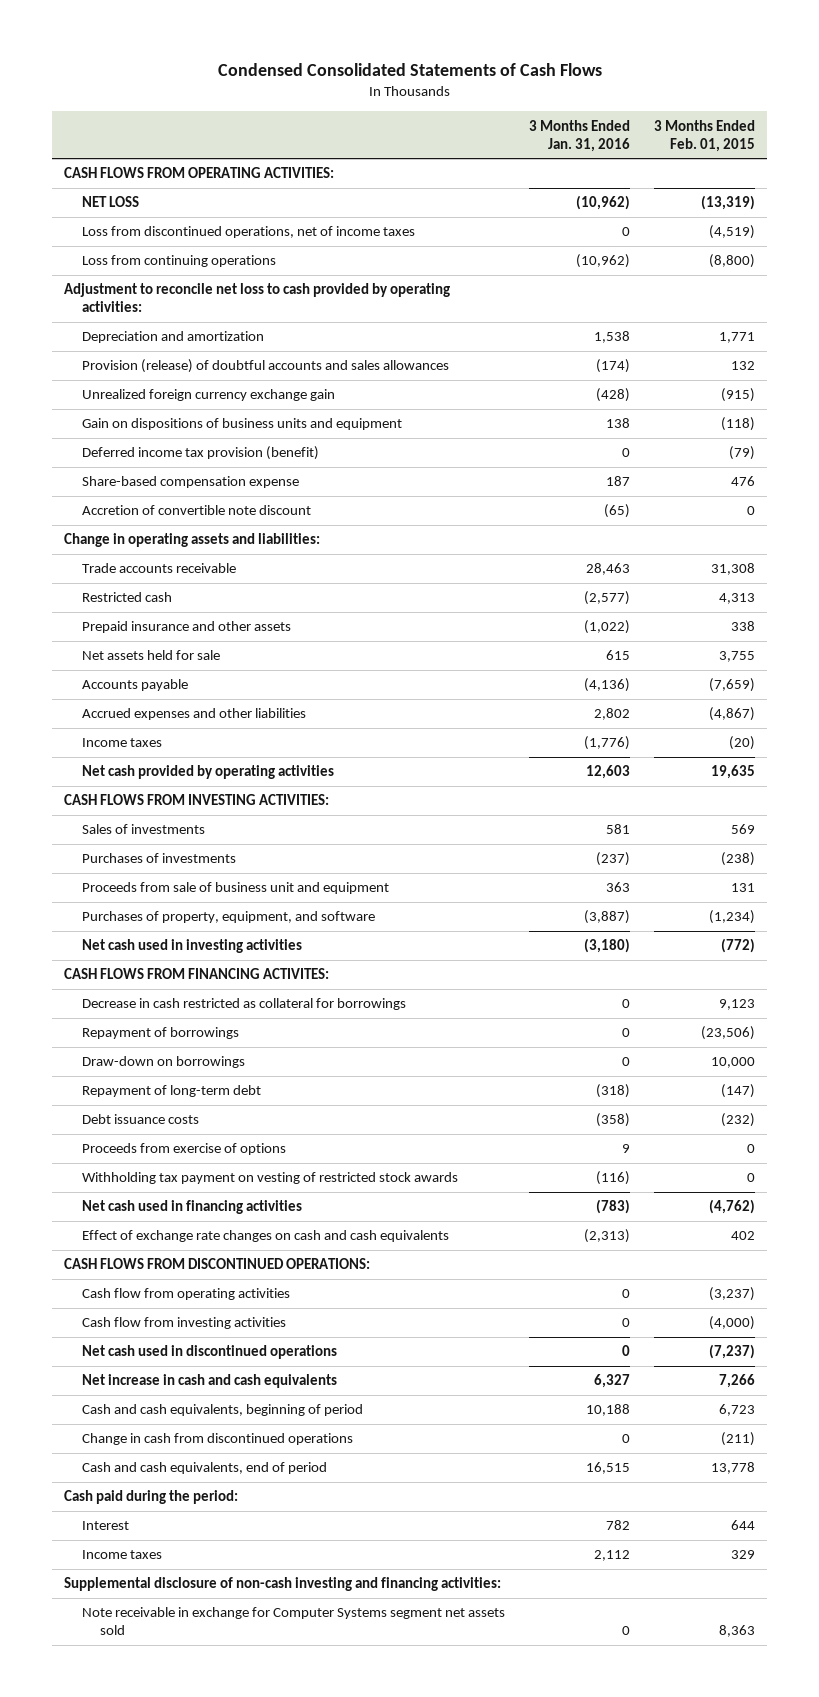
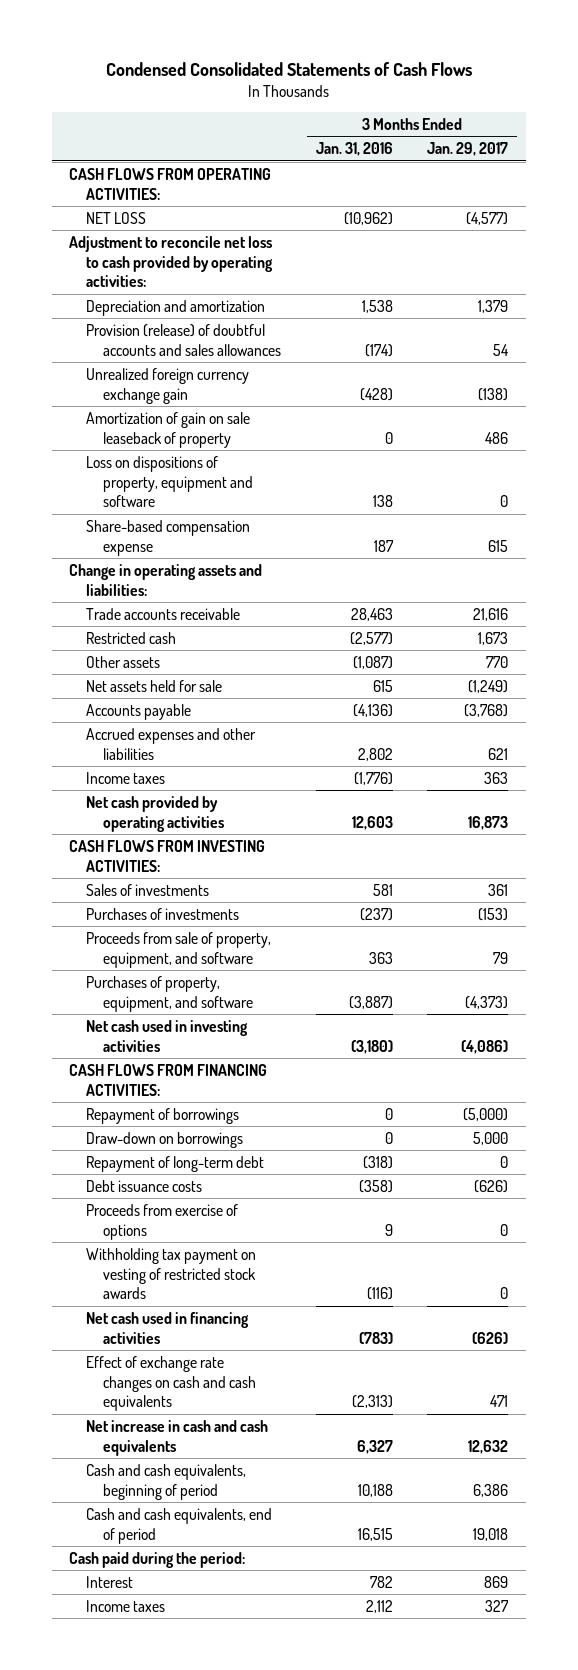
[653,119,755,152] 3 Months Ended Feb. 01, 2015 -> none
none -> [427,142,509,157] Jan. 29, 2017
[81,226,415,239] Loss from discontinued operations, net of income taxes -> none
[81,255,276,268] Loss from continuing operations -> none
[81,446,319,461] Deferred income tax provision (benefit) -> none
none -> [86,411,251,448] Amortization of gain on sale leaseback of property
[81,418,402,431] Gain on dispositions of business units and equipment -> [86,455,254,508] Loss on dispositions of property, equipment and software
[81,505,311,516] Accretion of convertible note discount -> none
[81,621,291,634] Prepaid insurance and other assets -> none
none -> [86,655,161,668] Other assets
[81,882,389,895] Proceeds from sale of business unit and equipment -> [86,931,272,968] Proceeds from sale of property, equipment, and software
[81,998,406,1011] Decrease in cash restricted as collateral for borrowings -> none
[64,968,330,980] CASH FLOWS FROM FINANCING ACTIVITES: -> [69,1063,268,1096] CASH FLOWS FROM FINANCING ACTIVITIES:
[64,1258,371,1270] CASH FLOWS FROM DISCONTINUED OPERATIONS: -> none
[81,1288,290,1301] Cash flow from operating activities -> none
[81,1317,286,1330] Cash flow from investing activities -> none
[81,1345,337,1360] Net cash used in discontinued operations -> none
[81,1433,353,1446] Change in cash from discontinued operations -> none
[64,1577,502,1592] Supplemental disclosure of non-cash investing and financing activities: -> none
[81,1607,505,1636] Note receivable in exchange for Computer Systems segment net assets sold -> none

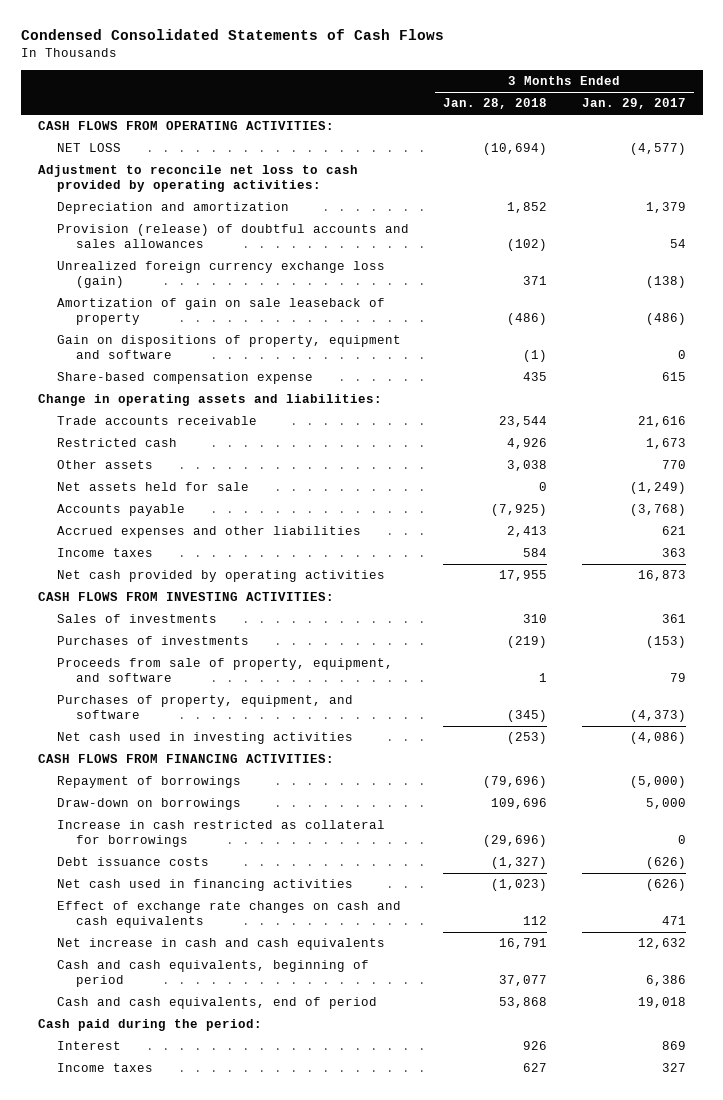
[315,142,393,157] Jan. 31, 2016 -> none
none -> [443,98,548,110] Jan. 28, 2018
[86,367,250,404] Unrealized foreign currency exchange gain -> [56,261,385,289] Unrealized foreign currency exchange loss (gain)
[485,431,509,444] 486 -> [645,313,686,326] (486)
[86,455,254,508] Loss on dispositions of property, equipment and software -> [56,335,401,360] Gain on dispositions of property, equipment and software
[86,1155,265,1172] Repayment of long-term debt -> none
none -> [56,820,385,848] Increase in cash restricted as collateral for borrowings
[86,1203,239,1240] Proceeds from exercise of options -> none
[86,1247,257,1300] Withholding tax payment on vesting of restricted stock awards -> none

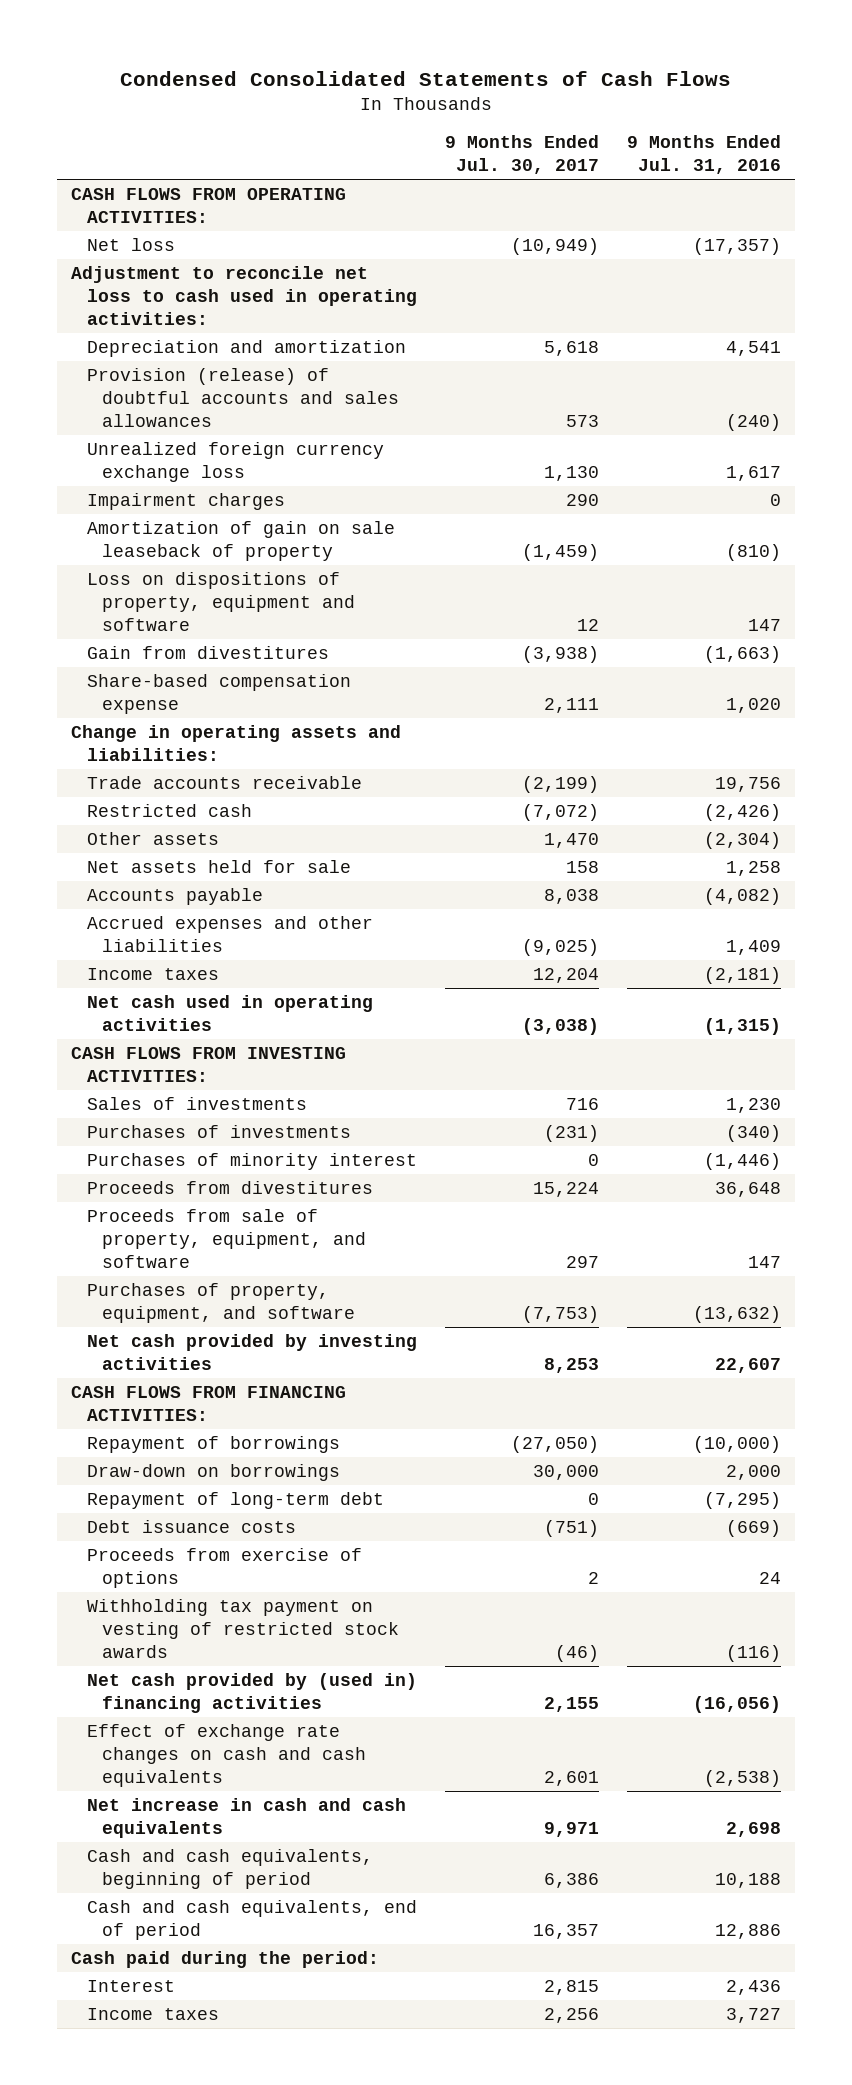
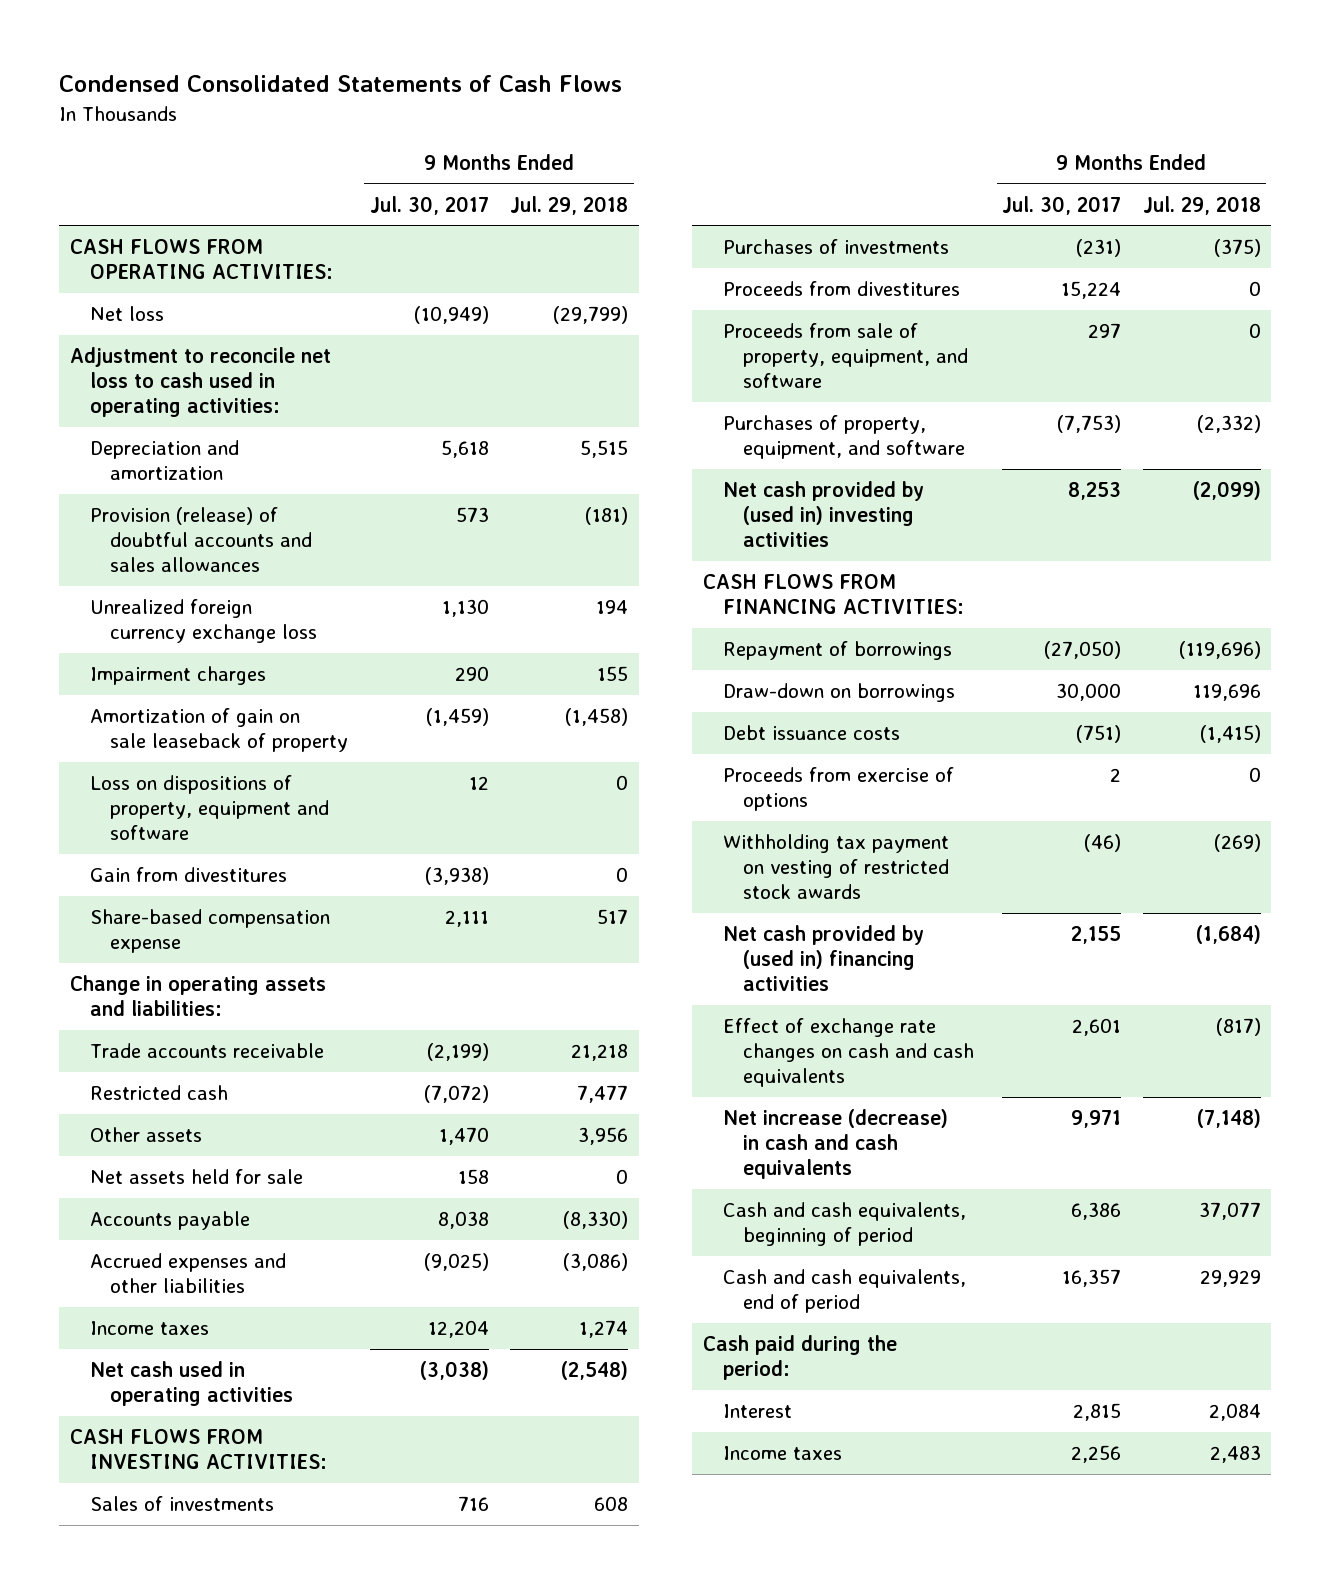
[626,135,781,175] 9 Months Ended Jul. 31, 2016 -> none
none -> [510,195,629,215] Jul. 29, 2018
[86,1153,417,1171] Purchases of minority interest -> none
[86,1334,417,1371] Net cash provided by investing activities -> [722,481,924,548] Net cash provided by (used in) investing activities
[86,1492,384,1510] Repayment of long-term debt -> none
[86,1798,406,1839] Net increase in cash and cash equivalents -> [722,1109,948,1180] Net increase (decrease) in cash and cash equivalents

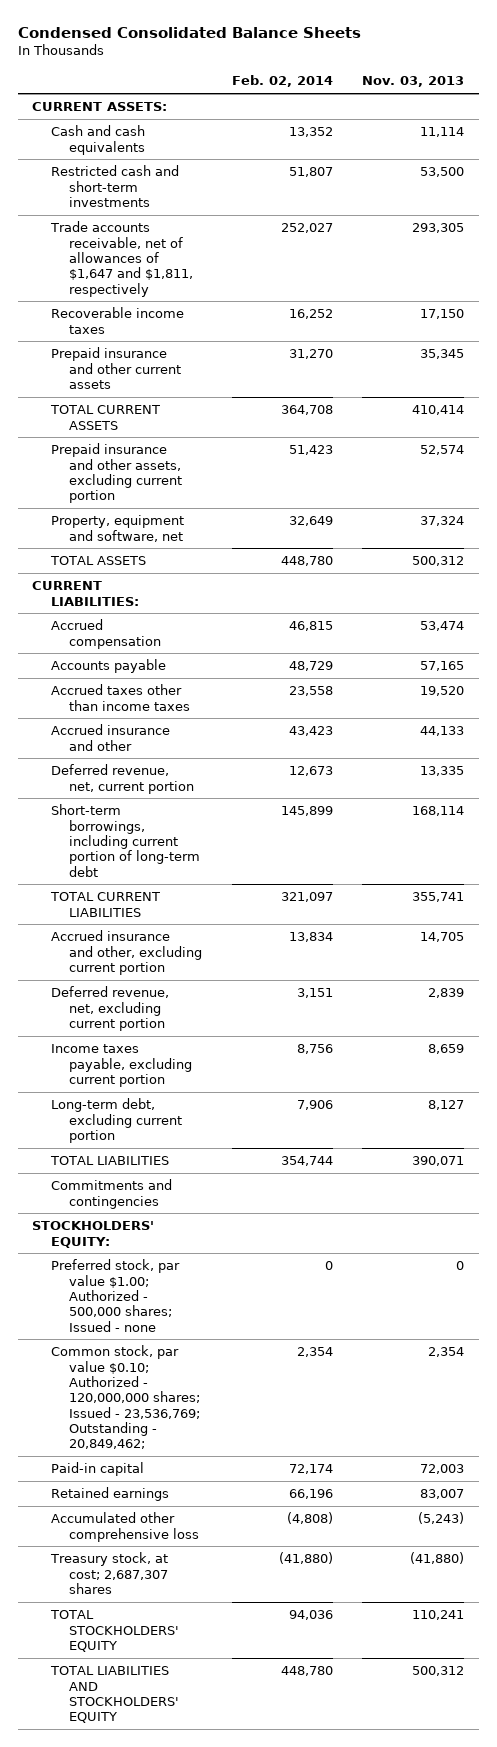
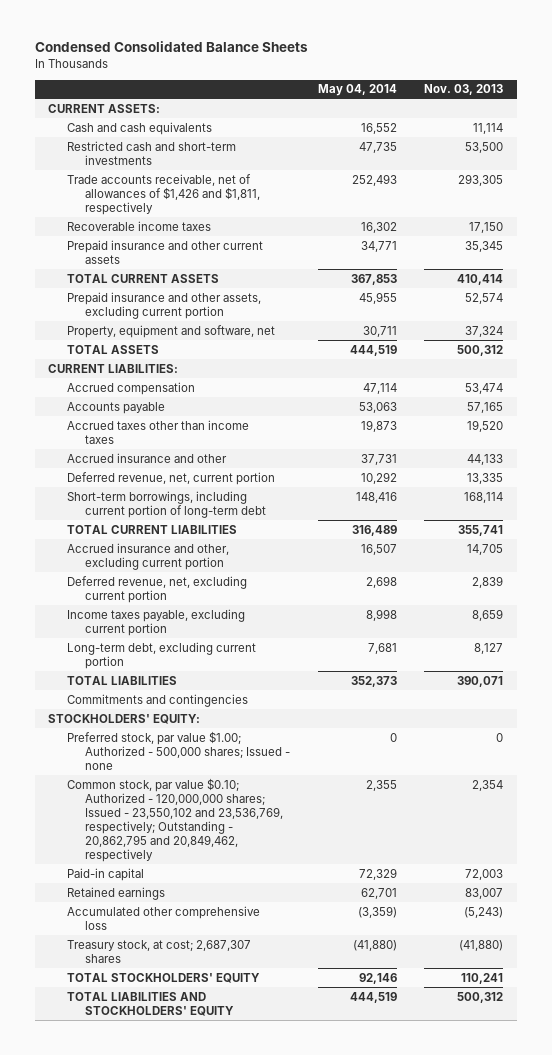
[231,75,333,88] Feb. 02, 2014 -> none
none -> [317,84,397,97] May 04, 2014
[49,221,194,297] Trade accounts receivable, net of allowances of $1,647 and $1,811, respectively -> [66,173,261,215] Trade accounts receivable, net of allowances of $1,426 and $1,811, respectively
[50,1345,201,1450] Common stock, par value $0.10; Authorized - 120,000,000 shares; Issued - 23,536,769; Outstanding - 20,849,462; -> [66,777,284,862] Common stock, par value $0.10; Authorized - 120,000,000 shares; Issued - 23,550,102 and 23,536,769, respectively; Outstanding - 20,862,795 and 20,849,462, respectively

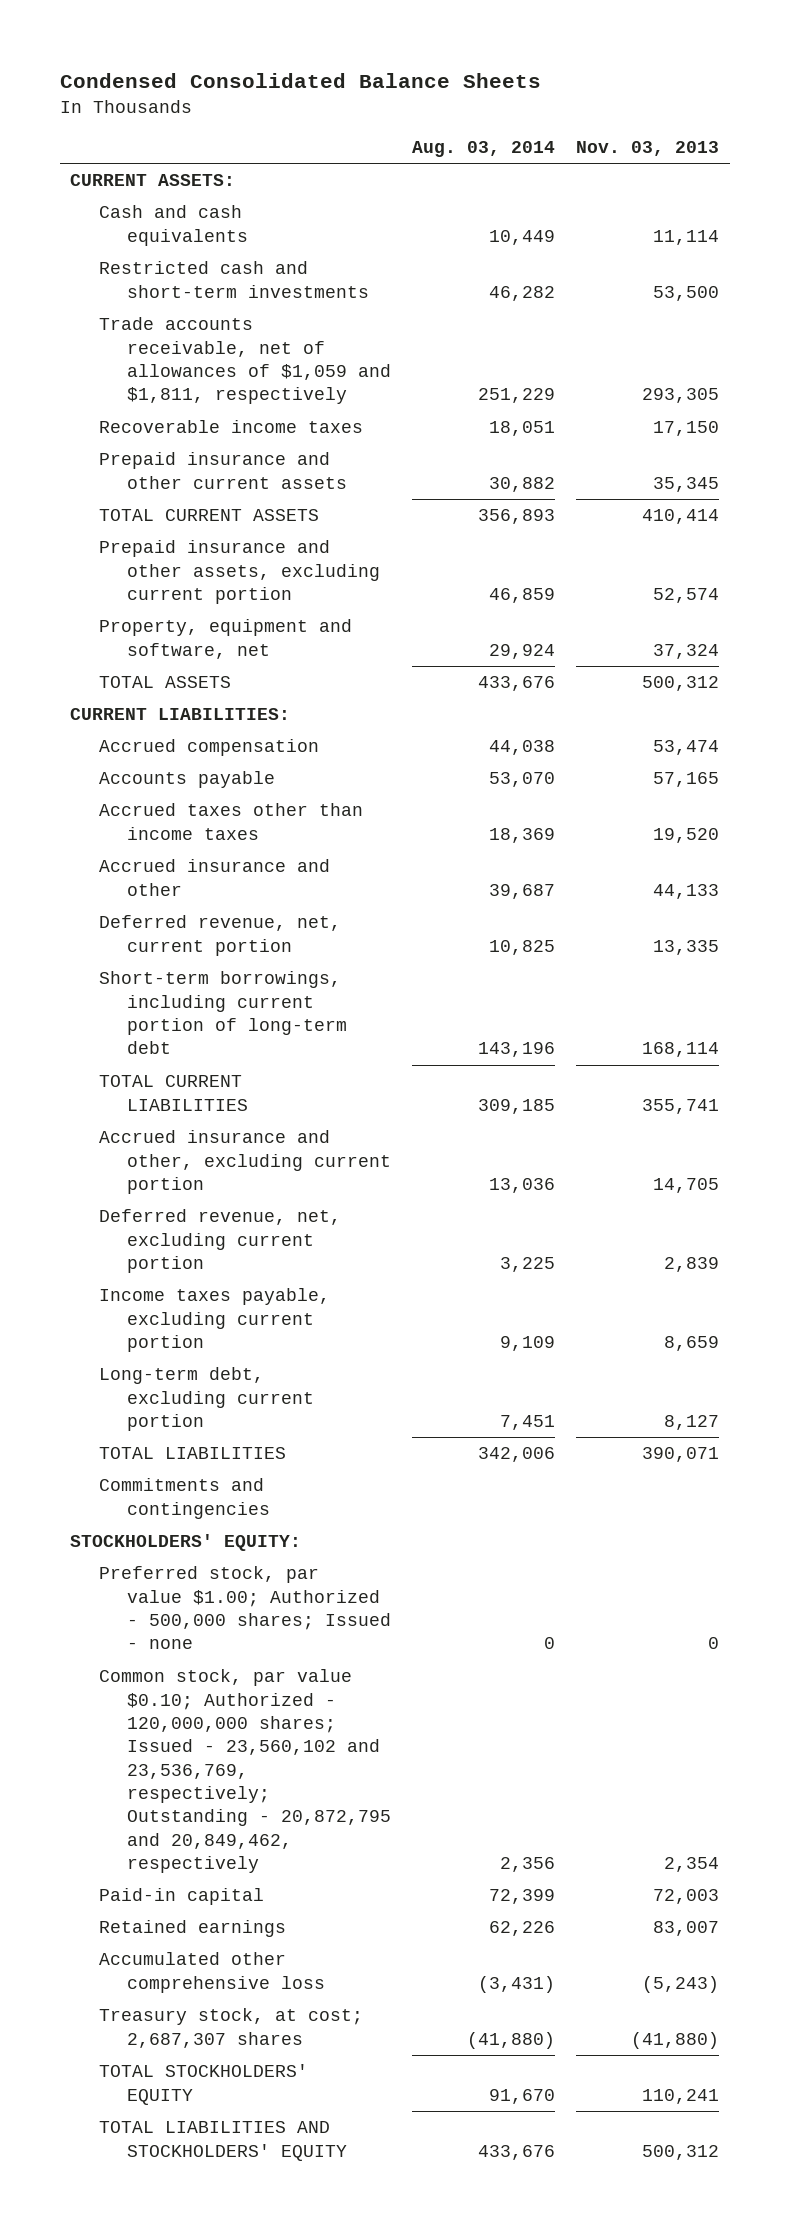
[317,84,397,97] May 04, 2014 -> none
none -> [412,140,556,157] Aug. 03, 2014
[66,173,261,215] Trade accounts receivable, net of allowances of $1,426 and $1,811, respectively -> [98,317,392,405] Trade accounts receivable, net of allowances of $1,059 and $1,811, respectively
[66,777,284,862] Common stock, par value $0.10; Authorized - 120,000,000 shares; Issued - 23,550,102 and 23,536,769, respectively; Outstanding - 20,862,795 and 20,849,462, respectively -> [98,1669,392,1874] Common stock, par value $0.10; Authorized - 120,000,000 shares; Issued - 23,560,102 and 23,536,769, respectively; Outstanding - 20,872,795 and 20,849,462, respectively

